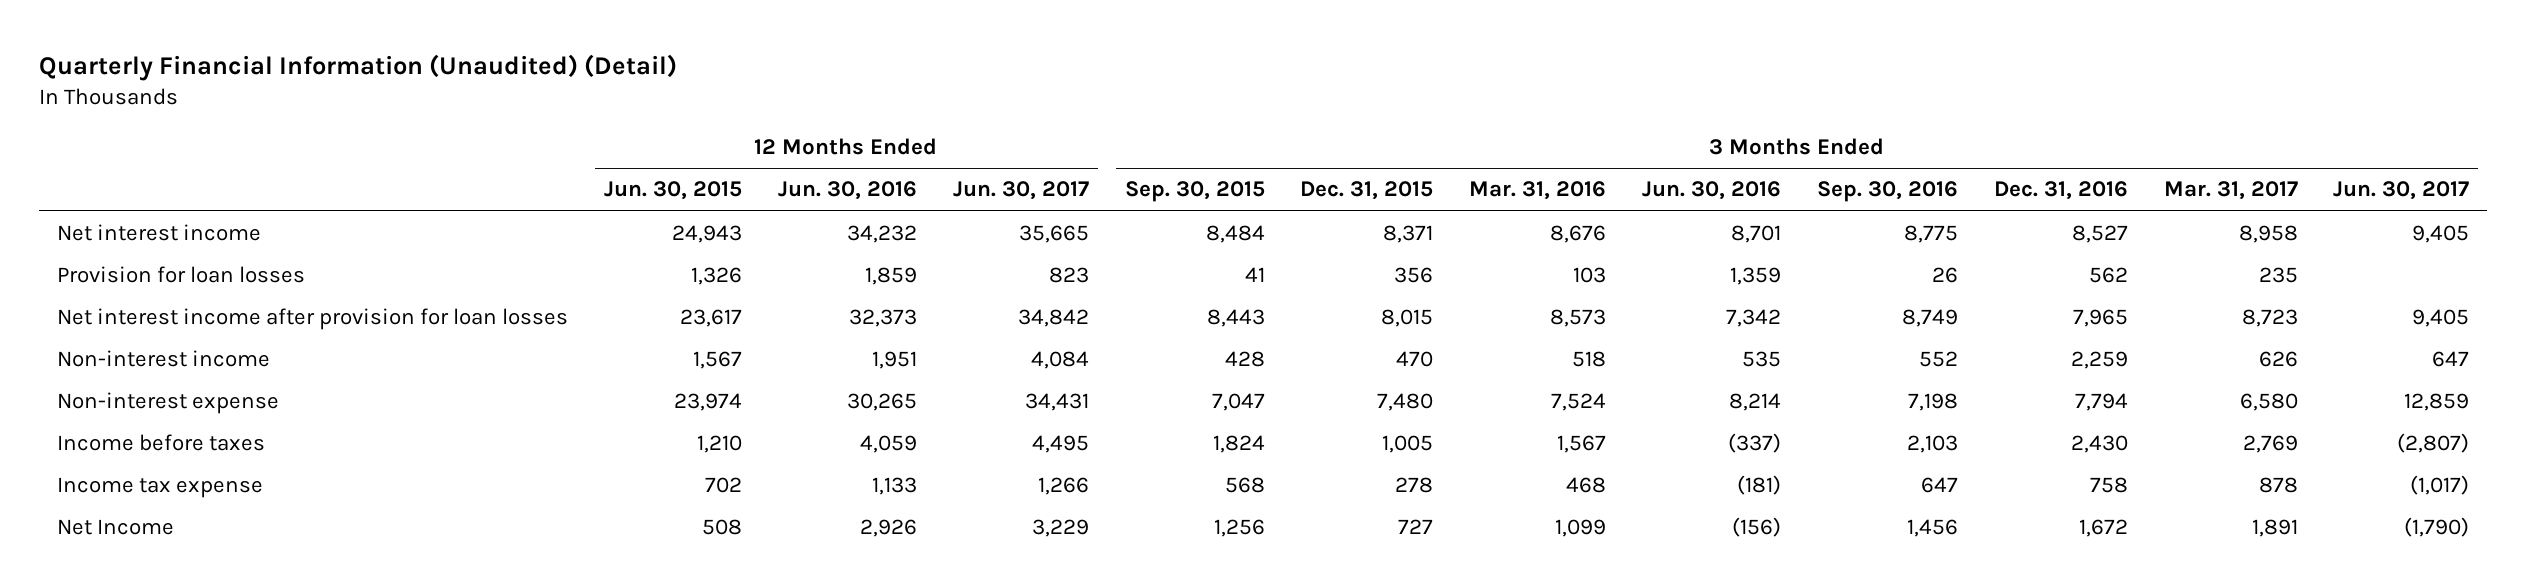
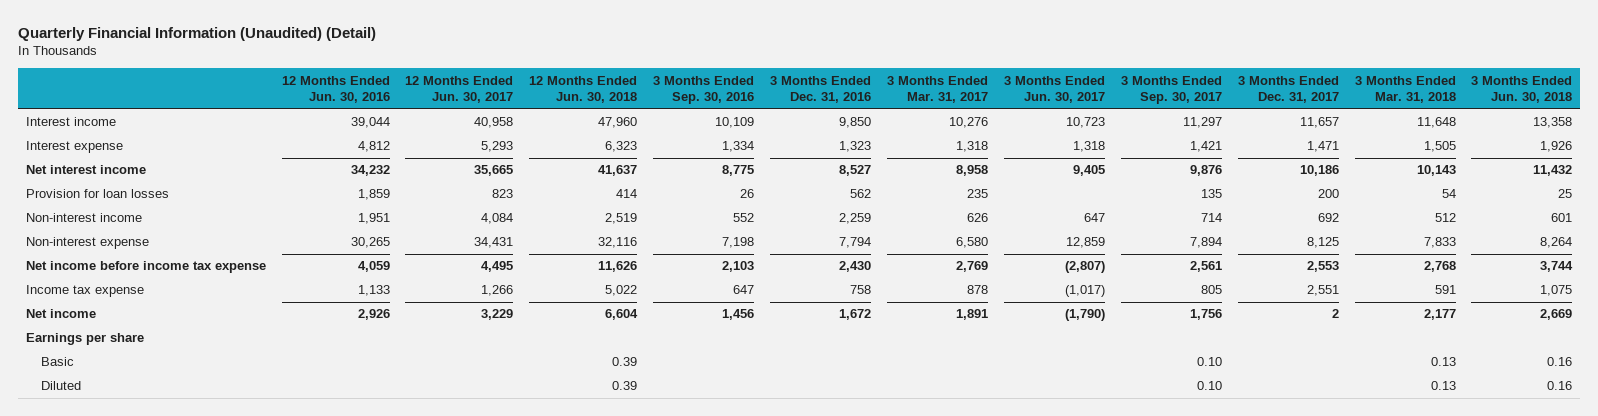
[603,181,742,201] Jun. 30, 2015 -> none
[1124,181,1265,203] Sep. 30, 2015 -> none
[1300,181,1434,201] Dec. 31, 2015 -> none
[1469,181,1607,201] Mar. 31, 2016 -> none
[1642,181,1782,201] Jun. 30, 2016 -> none
none -> [529,75,638,104] 12 Months Ended Jun. 30, 2018
none -> [1120,75,1222,105] 3 Months Ended Sep. 30, 2017
none -> [1237,75,1339,104] 3 Months Ended Dec. 31, 2017
none -> [1354,75,1456,104] 3 Months Ended Mar. 31, 2018
none -> [1471,75,1573,104] 3 Months Ended Jun. 30, 2018
none -> [25,117,116,127] Interest income
none -> [25,141,123,154] Interest expense
[57,308,569,331] Net interest income after provision for loan losses -> none
[57,434,266,452] Income before taxes -> [25,261,266,274] Net income before income tax expense
[57,519,175,536] Net Income -> [25,309,96,319] Net income
none -> [25,333,144,346] Earnings per share
none -> [40,357,74,367] Basic
none -> [40,381,81,391] Diluted

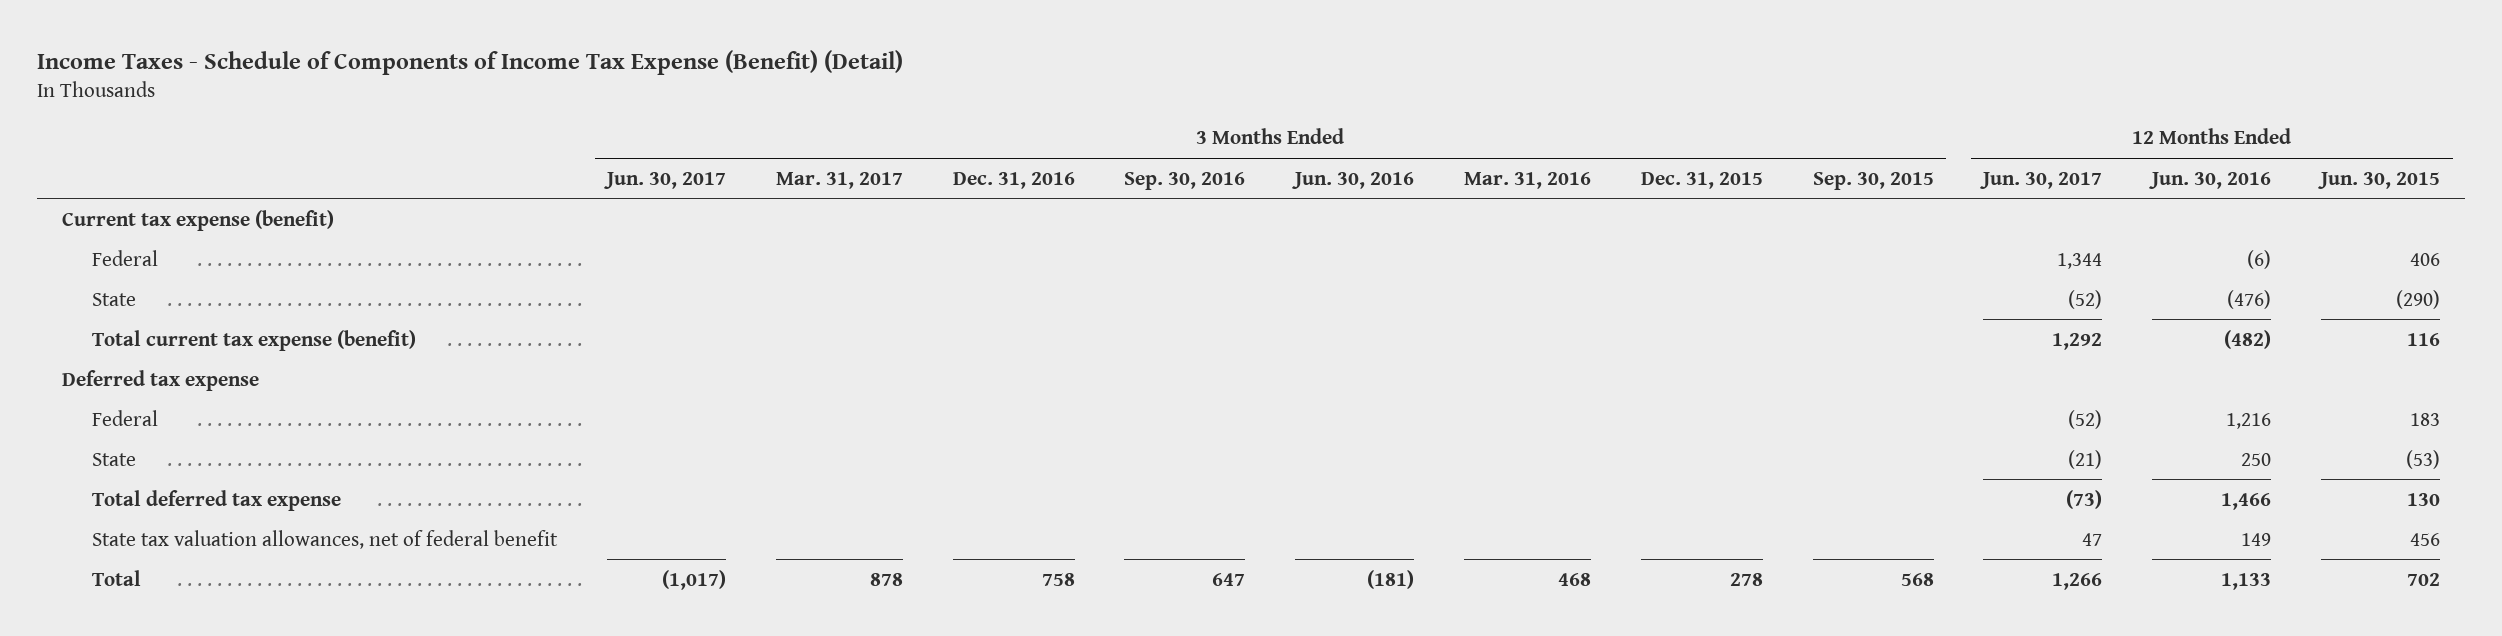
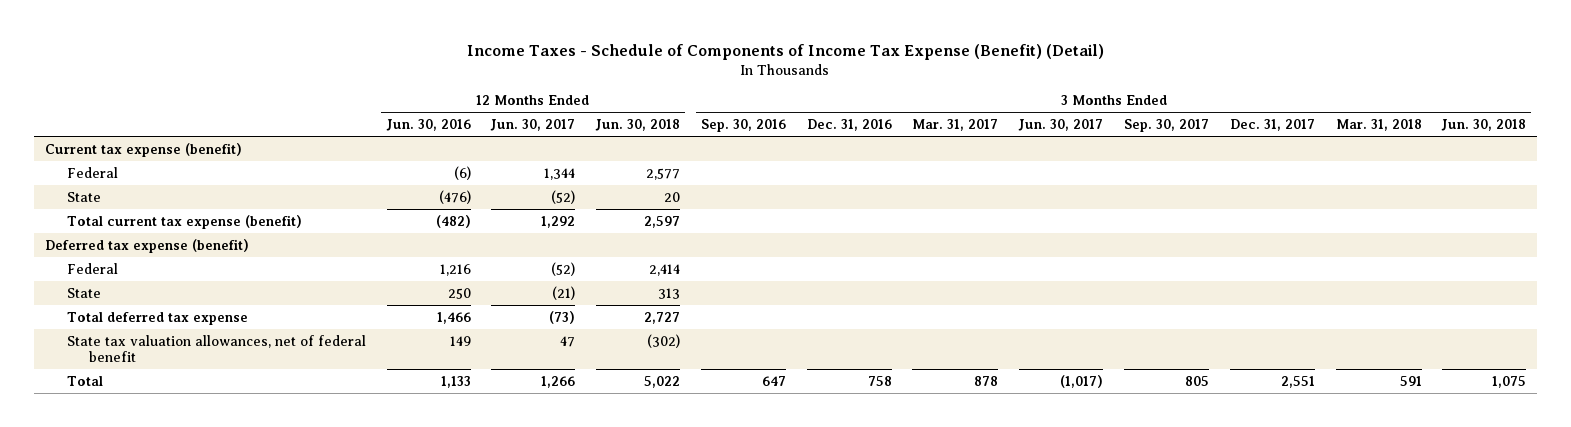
[1292,171,1415,189] Jun. 30, 2016 -> none
[1464,171,1592,189] Mar. 31, 2016 -> none
[1640,171,1763,189] Dec. 31, 2015 -> none
[1812,171,1934,190] Sep. 30, 2015 -> none
[2318,171,2441,189] Jun. 30, 2015 -> none
none -> [595,119,681,132] Jun. 30, 2018
none -> [1123,119,1209,133] Sep. 30, 2017
none -> [1229,119,1315,132] Dec. 31, 2017
none -> [1335,119,1422,132] Mar. 31, 2018
none -> [1441,119,1527,132] Jun. 30, 2018
[61,369,259,391] Deferred tax expense -> [44,238,249,253] Deferred tax expense (benefit)

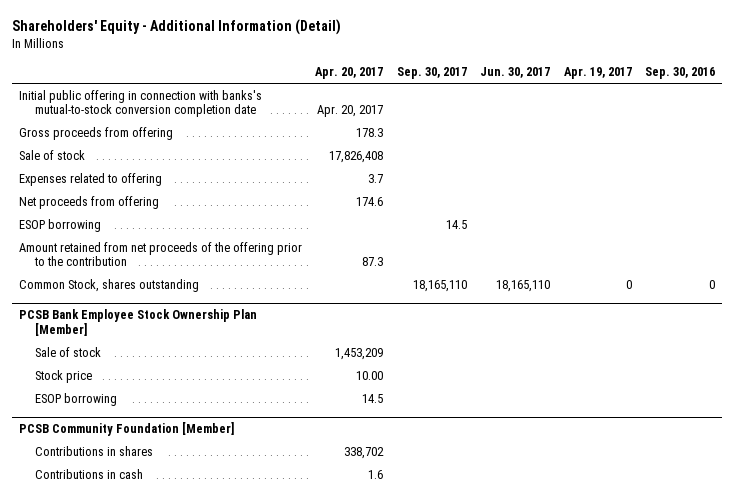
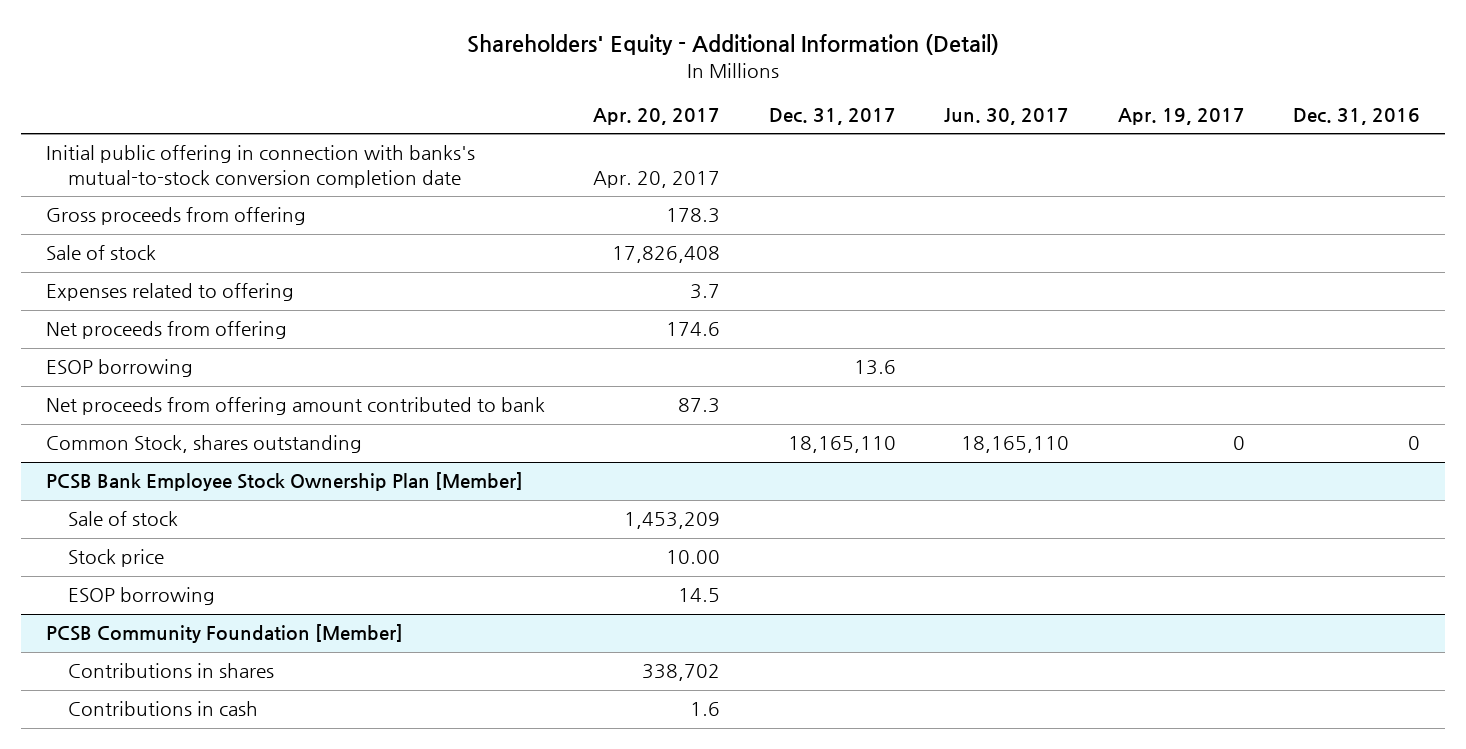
[396,67,467,80] Sep. 30, 2017 -> none
[645,67,716,80] Sep. 30, 2016 -> none
none -> [768,108,896,126] Dec. 31, 2017
none -> [1293,108,1421,126] Dec. 31, 2016
[19,241,303,267] Amount retained from net proceeds of the offering prior to the contribution -> [45,397,545,416] Net proceeds from offering amount contributed to bank

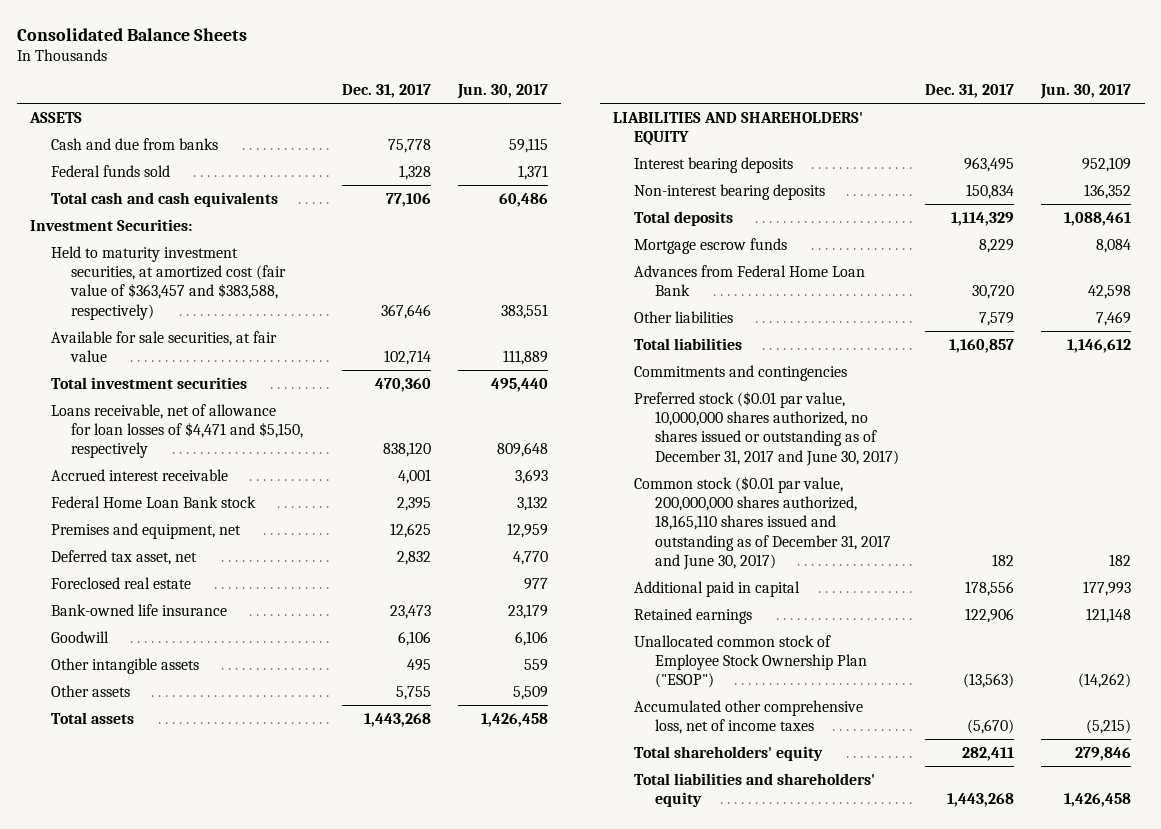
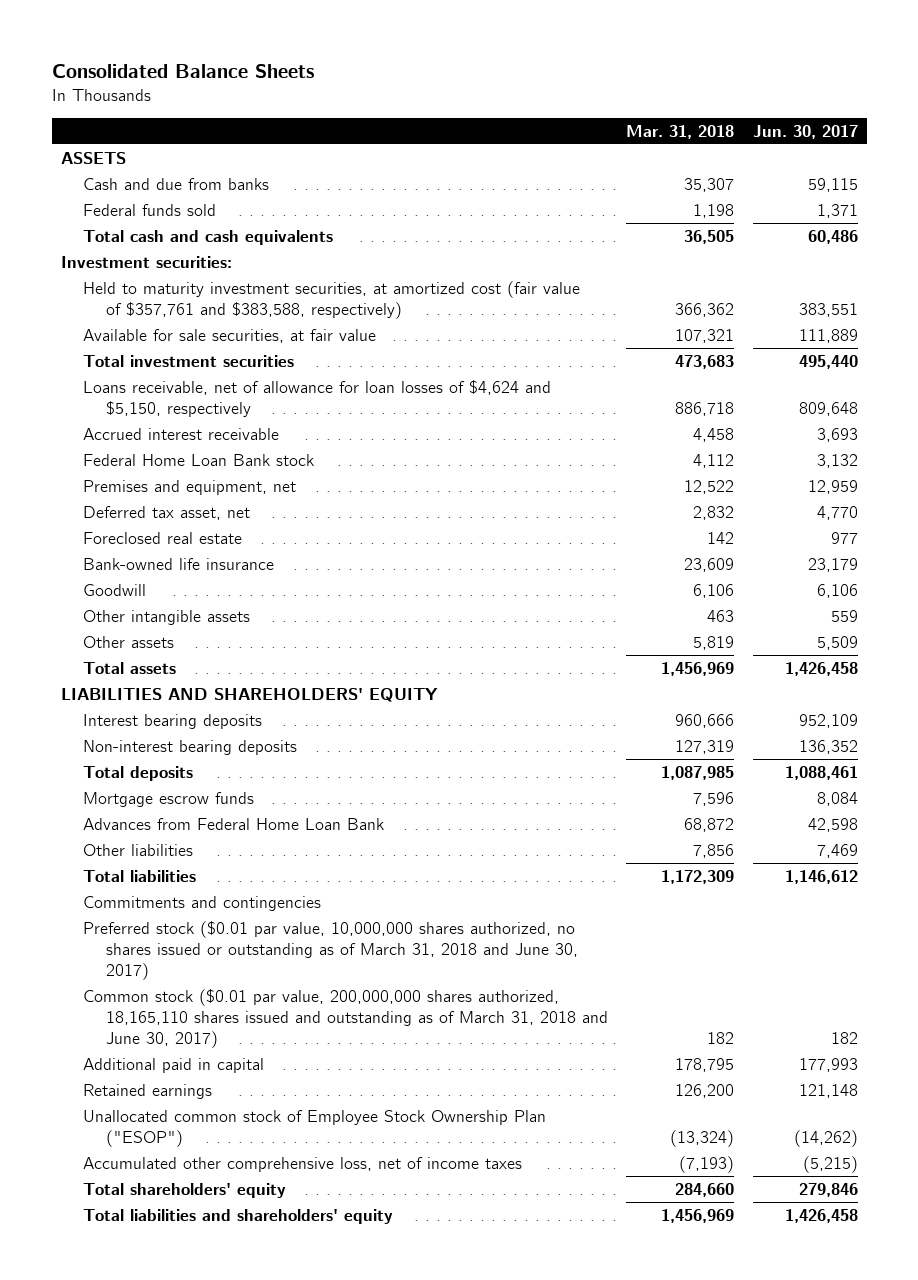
[342,84,432,99] Dec. 31, 2017 -> none
none -> [626,124,735,139] Mar. 31, 2018
[30,218,193,231] Investment Securities: -> [60,255,232,268] Investment securities:
[50,245,287,320] Held to maturity investment securities, at amortized cost (fair value of $363,457 and $383,588, respectively) -> [83,280,581,319] Held to maturity investment securities, at amortized cost (fair value of $357,761 and $383,588, respectively)
[50,403,304,459] Loans receivable, net of allowance for loan losses of $4,471 and $5,150, respectively -> [83,379,552,417] Loans receivable, net of allowance for loan losses of $4,624 and $5,150, respectively
[634,390,899,466] Preferred stock ($0.01 par value, 10,000,000 shares authorized, no shares issued or outstanding as of December 31, 2017 and June 30, 2017) -> [83,920,579,981] Preferred stock ($0.01 par value, 10,000,000 shares authorized, no shares issued or outstanding as of March 31, 2018 and June 30, 2017)
[634,475,891,570] Common stock ($0.01 par value, 200,000,000 shares authorized, 18,165,110 shares issued and outstanding as of December 31, 2017 and June 30, 2017) -> [83,988,609,1049] Common stock ($0.01 par value, 200,000,000 shares authorized, 18,165,110 shares issued and outstanding as of March 31, 2018 and June 30, 2017)

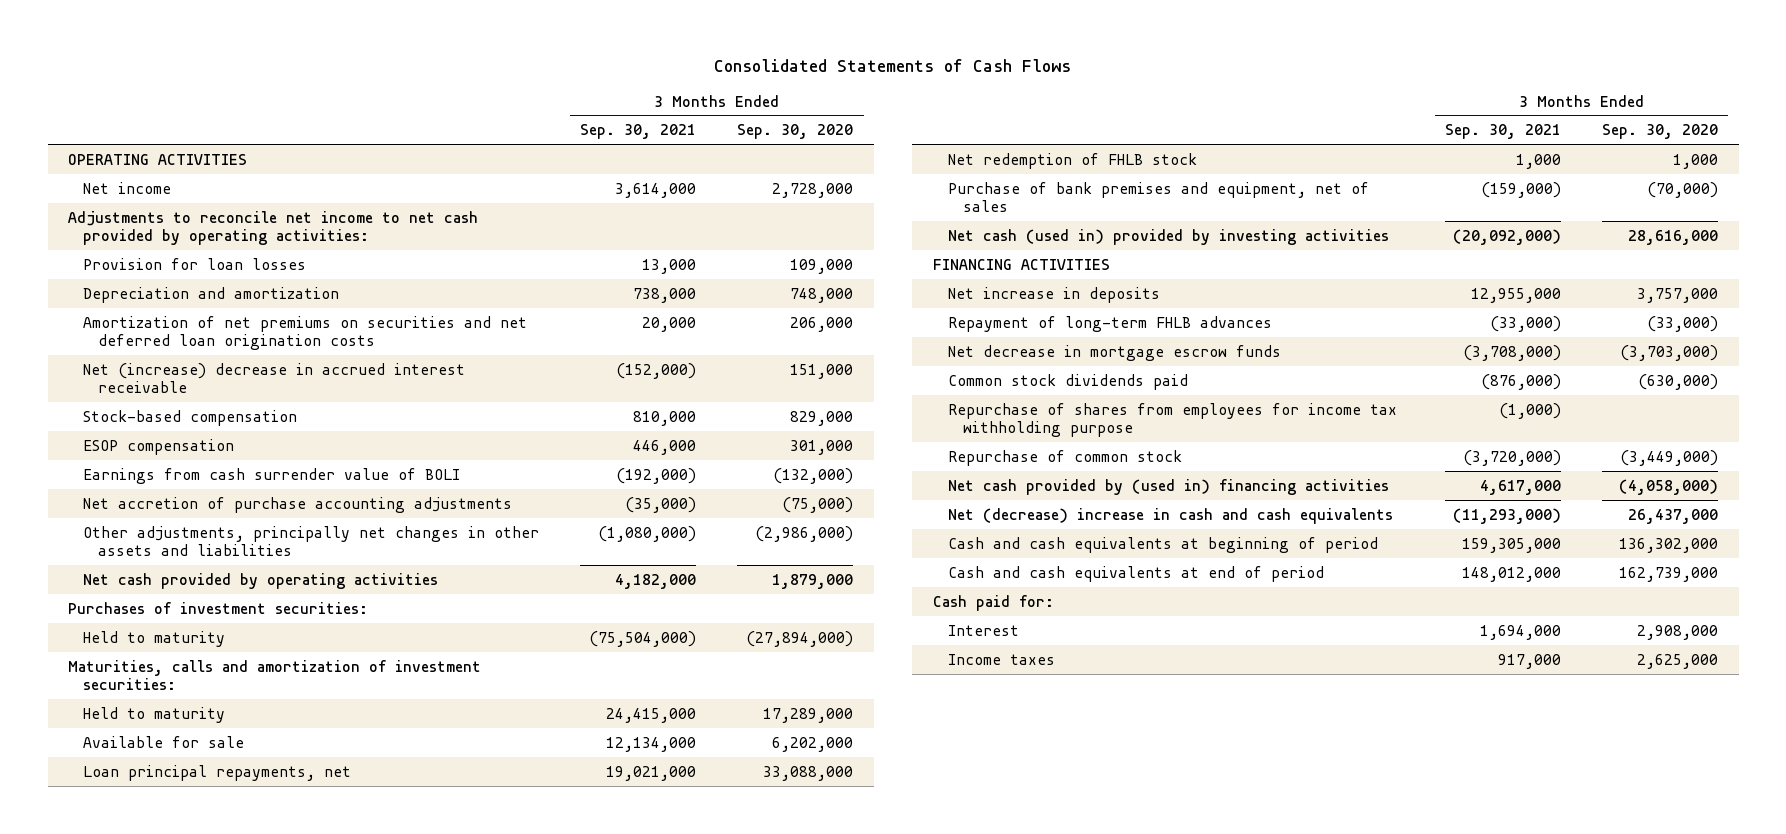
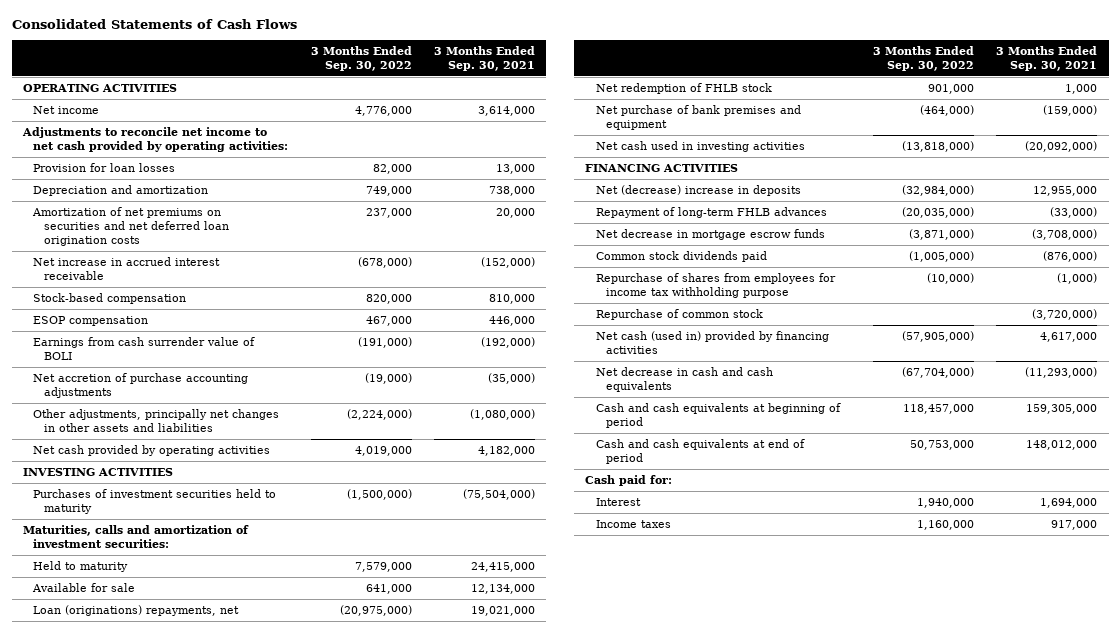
[737,124,854,140] Sep. 30, 2020 -> none
none -> [310,45,412,71] 3 Months Ended Sep. 30, 2022
[83,362,466,393] Net (increase) decrease in accrued interest receivable -> [33,256,221,280] Net increase in accrued interest receivable
[68,601,369,614] Purchases of investment securities: -> none
none -> [22,467,173,476] INVESTING ACTIVITIES
[83,630,226,647] Held to maturity -> [33,488,277,514] Purchases of investment securities held to maturity
[83,764,352,781] Loan principal repayments, net -> [33,604,240,616] Loan (originations) repayments, net
[947,181,1369,212] Purchase of bank premises and equipment, net of sales -> [595,104,801,130] Net purchase of bank premises and equipment
[947,228,1389,245] Net cash (used in) provided by investing activities -> [595,140,805,152] Net cash used in investing activities
[947,286,1160,303] Net increase in deposits -> [595,184,801,196] Net (decrease) increase in deposits
[947,478,1389,495] Net cash provided by (used in) financing activities -> [595,330,829,354] Net cash (used in) provided by financing activities
[947,507,1393,524] Net (decrease) increase in cash and cash equivalents -> [595,366,773,392] Net decrease in cash and cash equivalents

